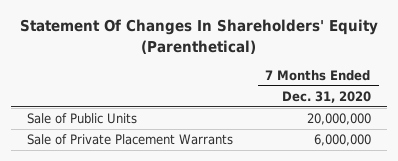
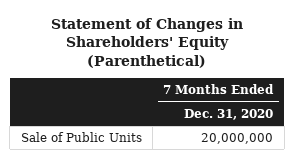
[20,19,379,54] Statement Of Changes In Shareholders' Equity (Parenthetical) -> [51,17,244,69] Statement of Changes in Shareholders' Equity (Parenthetical)
[27,134,234,146] Sale of Private Placement Warrants -> none

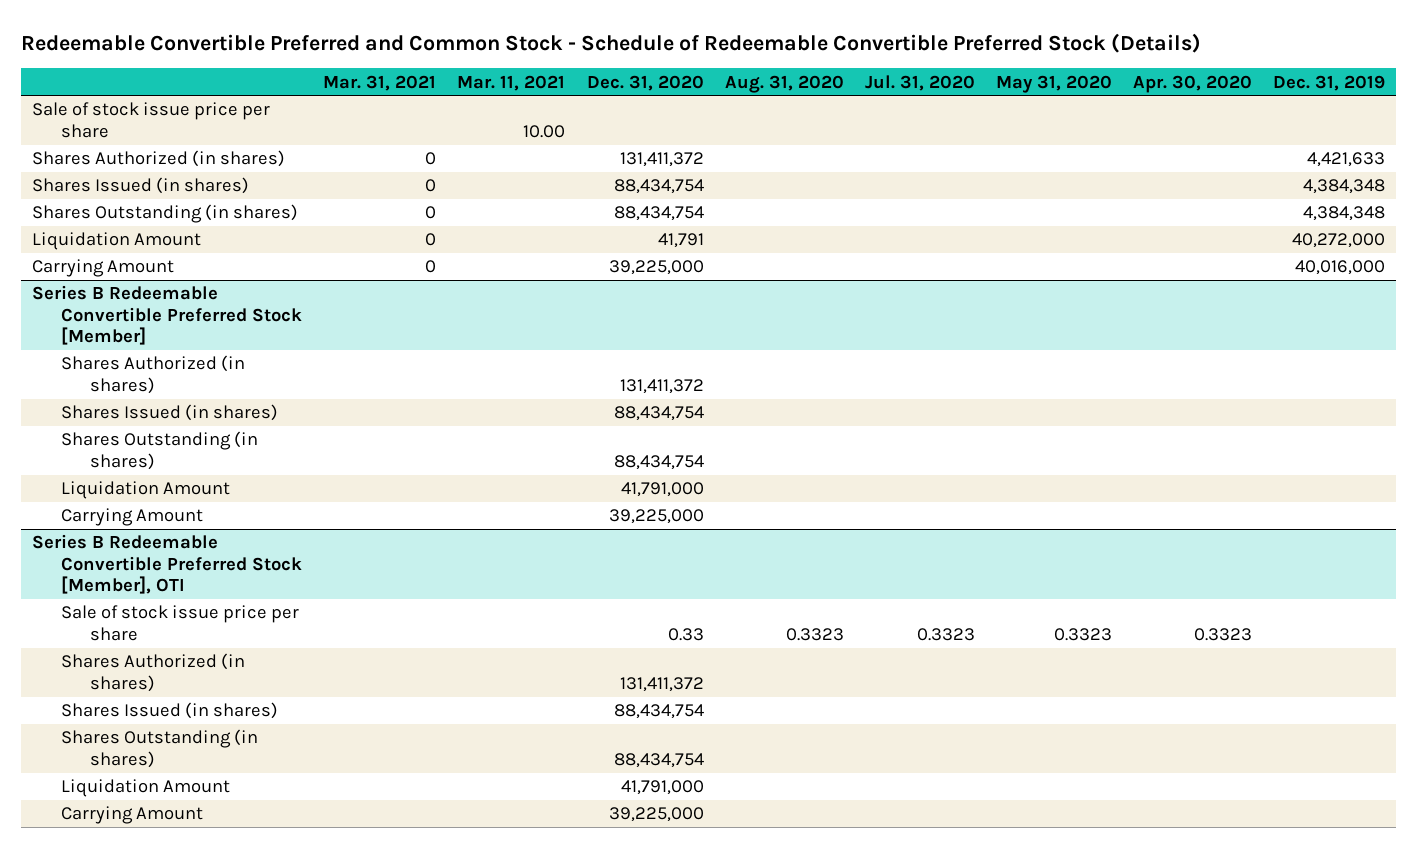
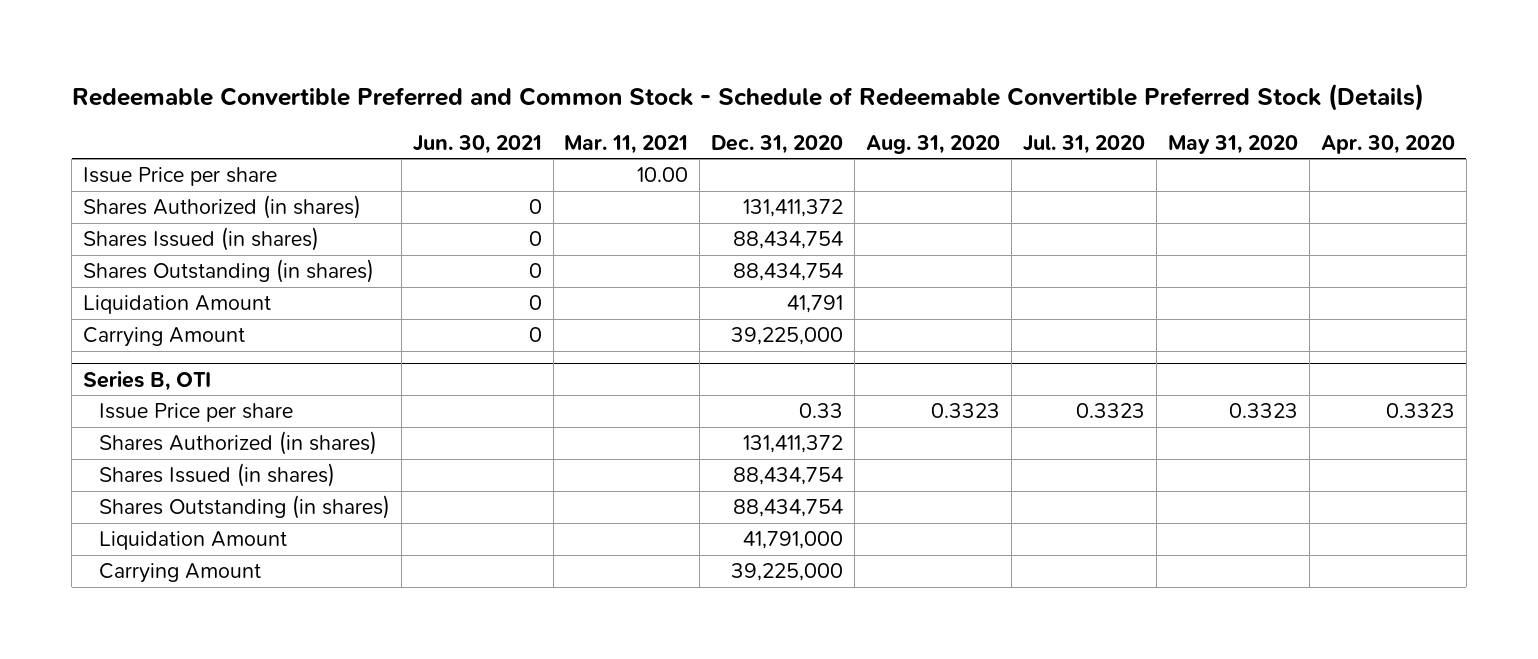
[323,74,437,91] Mar. 31, 2021 -> none
[1273,74,1386,91] Dec. 31, 2019 -> none
none -> [412,134,542,154] Jun. 30, 2021
[31,102,270,138] Sale of stock issue price per share -> [83,167,278,187] Issue Price per share
[31,285,302,346] Series B Redeemable Convertible Preferred Stock [Member] -> none
[60,355,245,394] Shares Authorized (in shares) -> none
[60,404,278,422] Shares Issued (in shares) -> none
[60,431,258,470] Shares Outstanding (in shares) -> none
[60,481,230,500] Liquidation Amount -> none
[60,508,203,527] Carrying Amount -> none
[31,534,302,595] Series B Redeemable Convertible Preferred Stock [Member], OTI -> none
none -> [83,370,212,391] Series B, OTI
[60,605,299,641] Sale of stock issue price per share -> [98,403,293,423] Issue Price per share

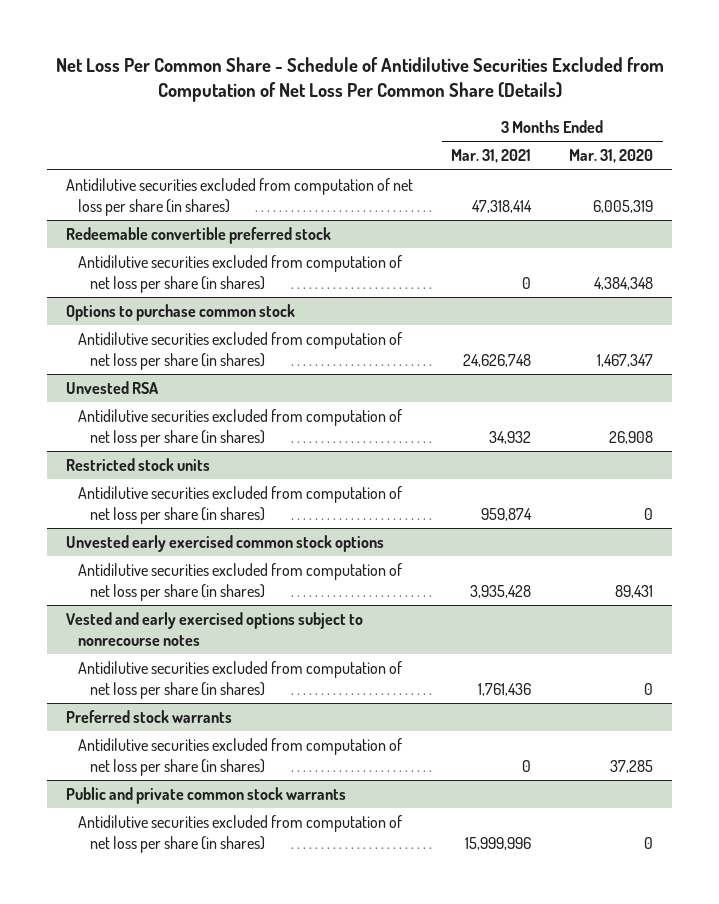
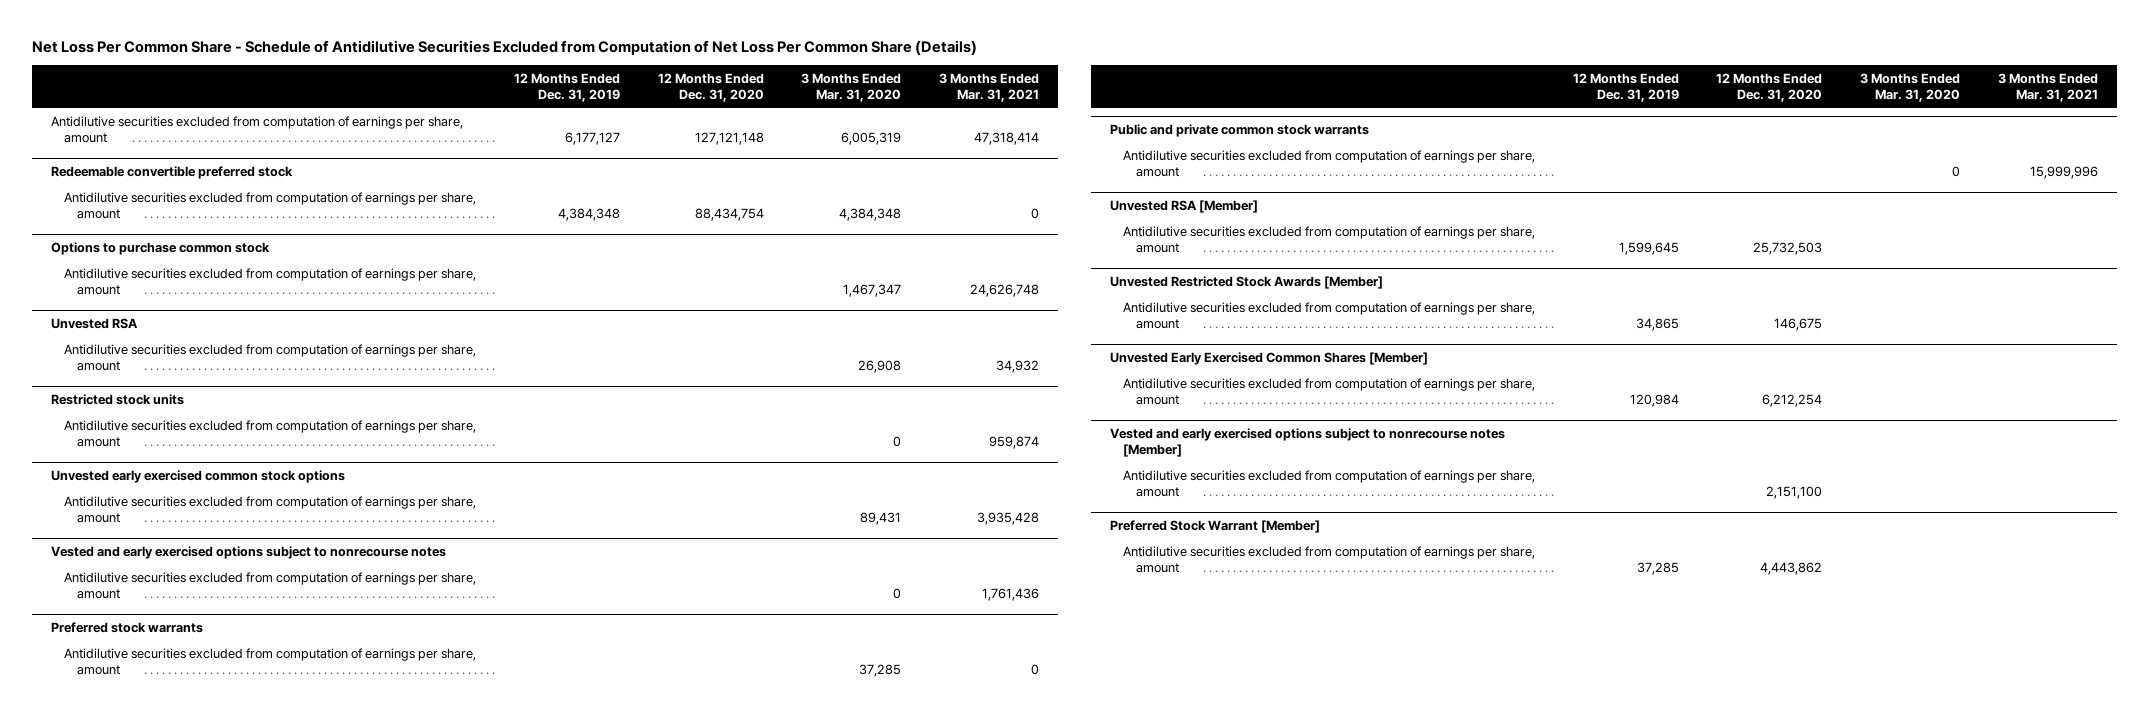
none -> [513,72,620,103] 12 Months Ended Dec. 31, 2019
none -> [657,72,764,103] 12 Months Ended Dec. 31, 2020
[65,177,413,216] Antidilutive securities excluded from computation of net loss per share (in shares) -> [50,115,463,143] Antidilutive securities excluded from computation of earnings per share, amount
[78,254,403,293] Antidilutive securities excluded from computation of net loss per share (in shares) -> [63,191,476,219] Antidilutive securities excluded from computation of earnings per share, amount
[78,331,403,370] Antidilutive securities excluded from computation of net loss per share (in shares) -> [63,267,476,295] Antidilutive securities excluded from computation of earnings per share, amount
[78,408,403,447] Antidilutive securities excluded from computation of net loss per share (in shares) -> [63,343,476,371] Antidilutive securities excluded from computation of earnings per share, amount
[78,485,403,524] Antidilutive securities excluded from computation of net loss per share (in shares) -> [63,419,476,447] Antidilutive securities excluded from computation of earnings per share, amount
[78,562,403,601] Antidilutive securities excluded from computation of net loss per share (in shares) -> [63,495,476,523] Antidilutive securities excluded from computation of earnings per share, amount
[78,660,403,699] Antidilutive securities excluded from computation of net loss per share (in shares) -> [63,571,476,599] Antidilutive securities excluded from computation of earnings per share, amount
[78,737,403,776] Antidilutive securities excluded from computation of net loss per share (in shares) -> [63,647,476,675] Antidilutive securities excluded from computation of earnings per share, amount
[78,814,403,853] Antidilutive securities excluded from computation of net loss per share (in shares) -> [1122,149,1535,177] Antidilutive securities excluded from computation of earnings per share, amount
none -> [1109,199,1258,213] Unvested RSA [Member]
none -> [1122,225,1535,253] Antidilutive securities excluded from computation of earnings per share, amount
none -> [1109,275,1383,289] Unvested Restricted Stock Awards [Member]
none -> [1122,301,1535,329] Antidilutive securities excluded from computation of earnings per share, amount
none -> [1109,351,1428,365] Unvested Early Exercised Common Shares [Member]
none -> [1122,377,1535,405] Antidilutive securities excluded from computation of earnings per share, amount
none -> [1109,427,1505,458] Vested and early exercised options subject to nonrecourse notes [Member]
none -> [1122,469,1535,497] Antidilutive securities excluded from computation of earnings per share, amount
none -> [1109,519,1320,533] Preferred Stock Warrant [Member]
none -> [1122,545,1535,573] Antidilutive securities excluded from computation of earnings per share, amount

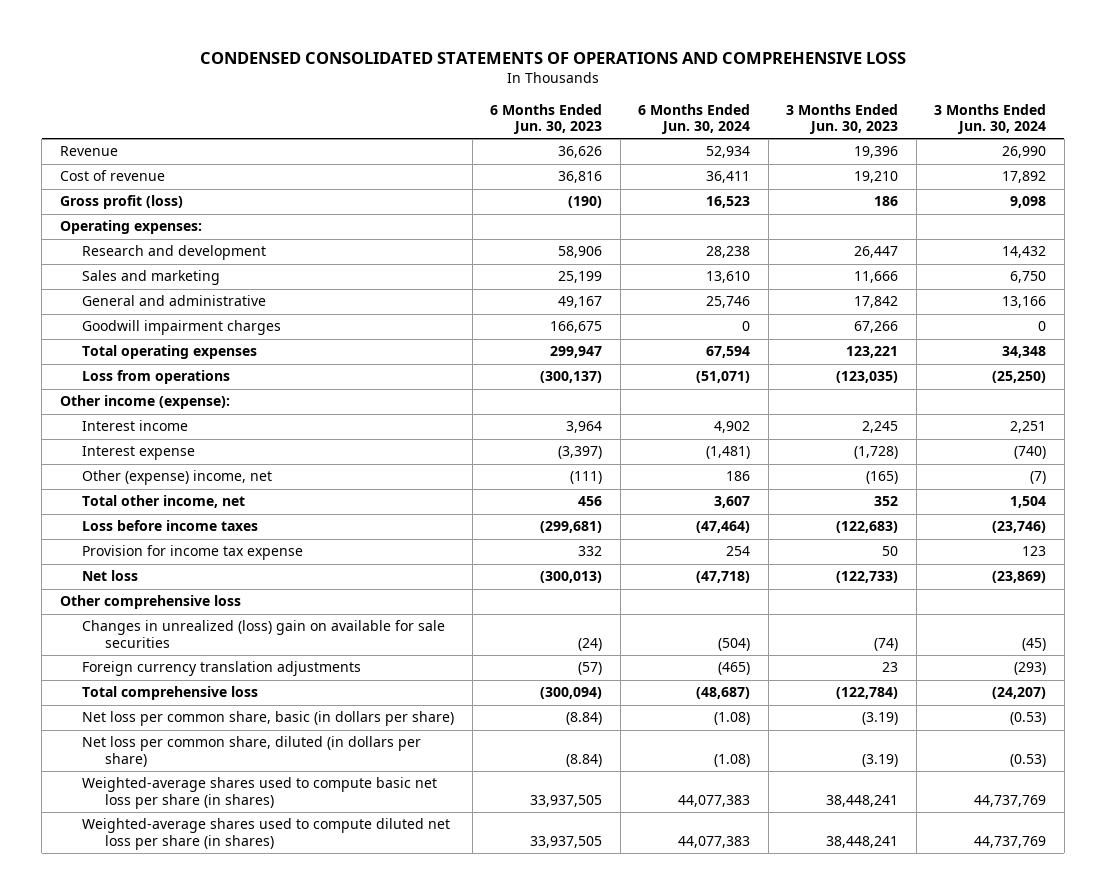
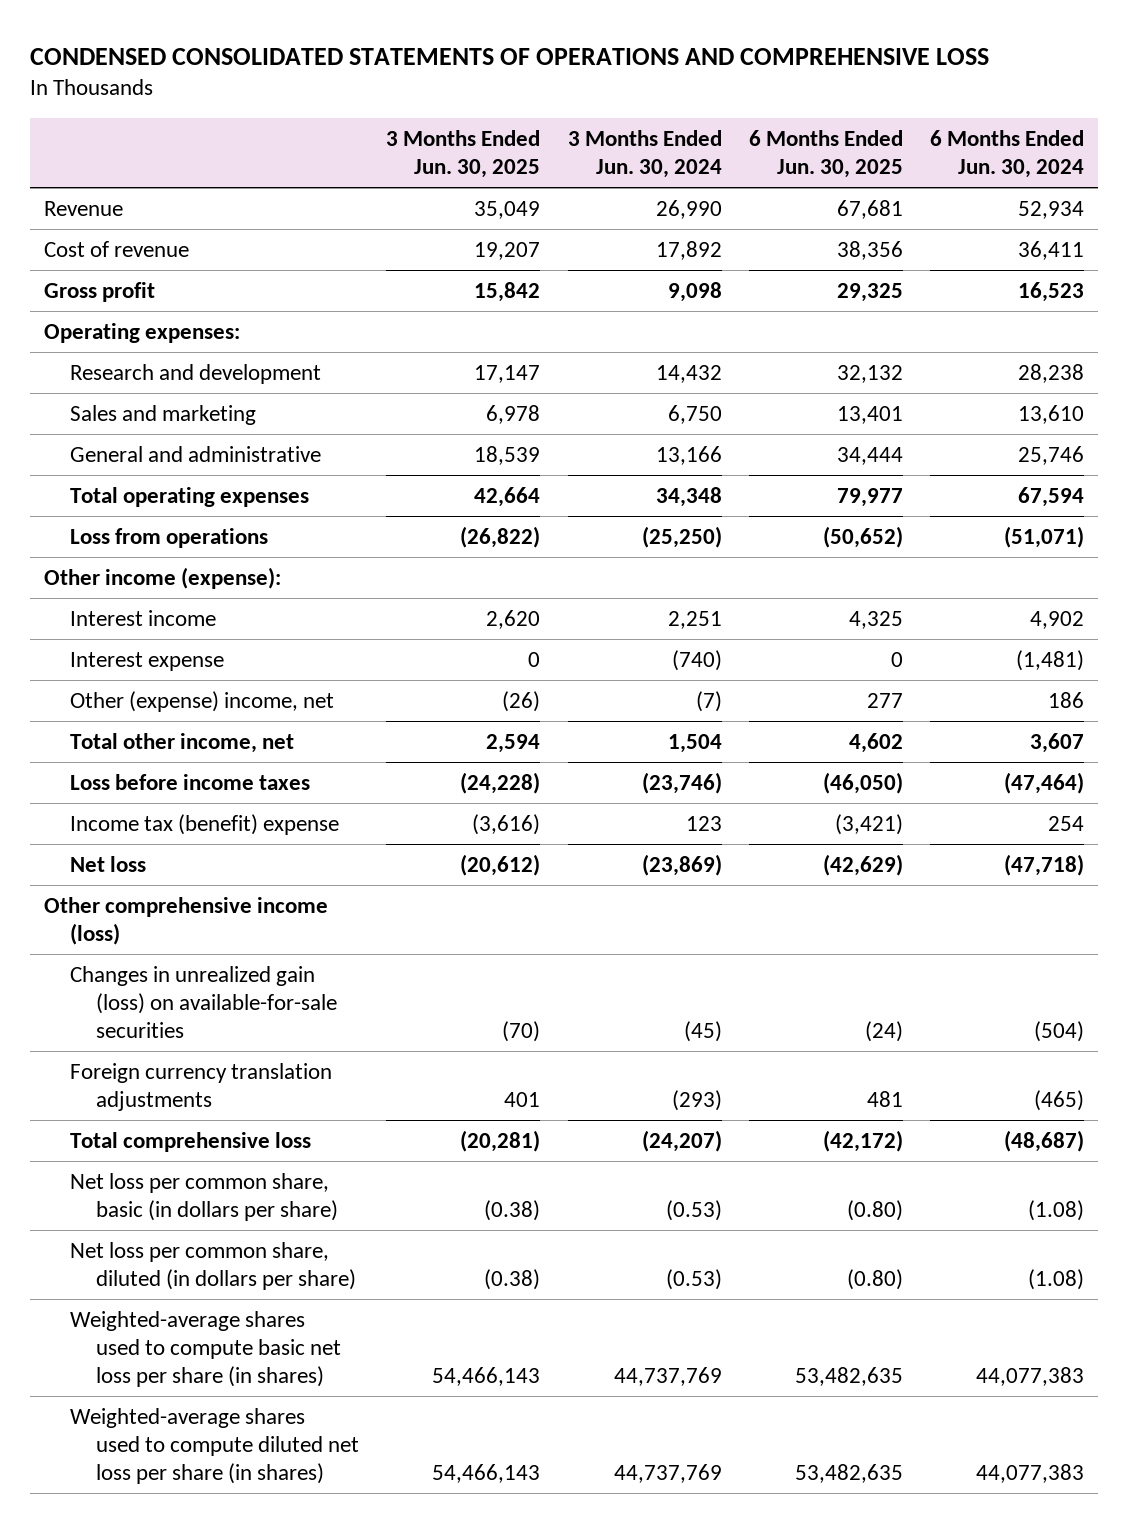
[490,103,603,135] 6 Months Ended Jun. 30, 2023 -> none
[786,103,899,135] 3 Months Ended Jun. 30, 2023 -> none
none -> [386,129,541,178] 3 Months Ended Jun. 30, 2025
none -> [749,129,904,178] 6 Months Ended Jun. 30, 2025
[59,195,183,210] Gross profit (loss) -> [44,281,156,302] Gross profit
[82,320,282,336] Goodwill impairment charges -> none
[82,545,304,561] Provision for income tax expense -> [70,813,340,835] Income tax (benefit) expense
[59,595,241,610] Other comprehensive loss -> [44,896,329,945] Other comprehensive income (loss)
[82,620,446,649] Changes in unrealized (loss) gain on available for sale securities -> [70,965,337,1039] Changes in unrealized gain (loss) on available-for-sale securities

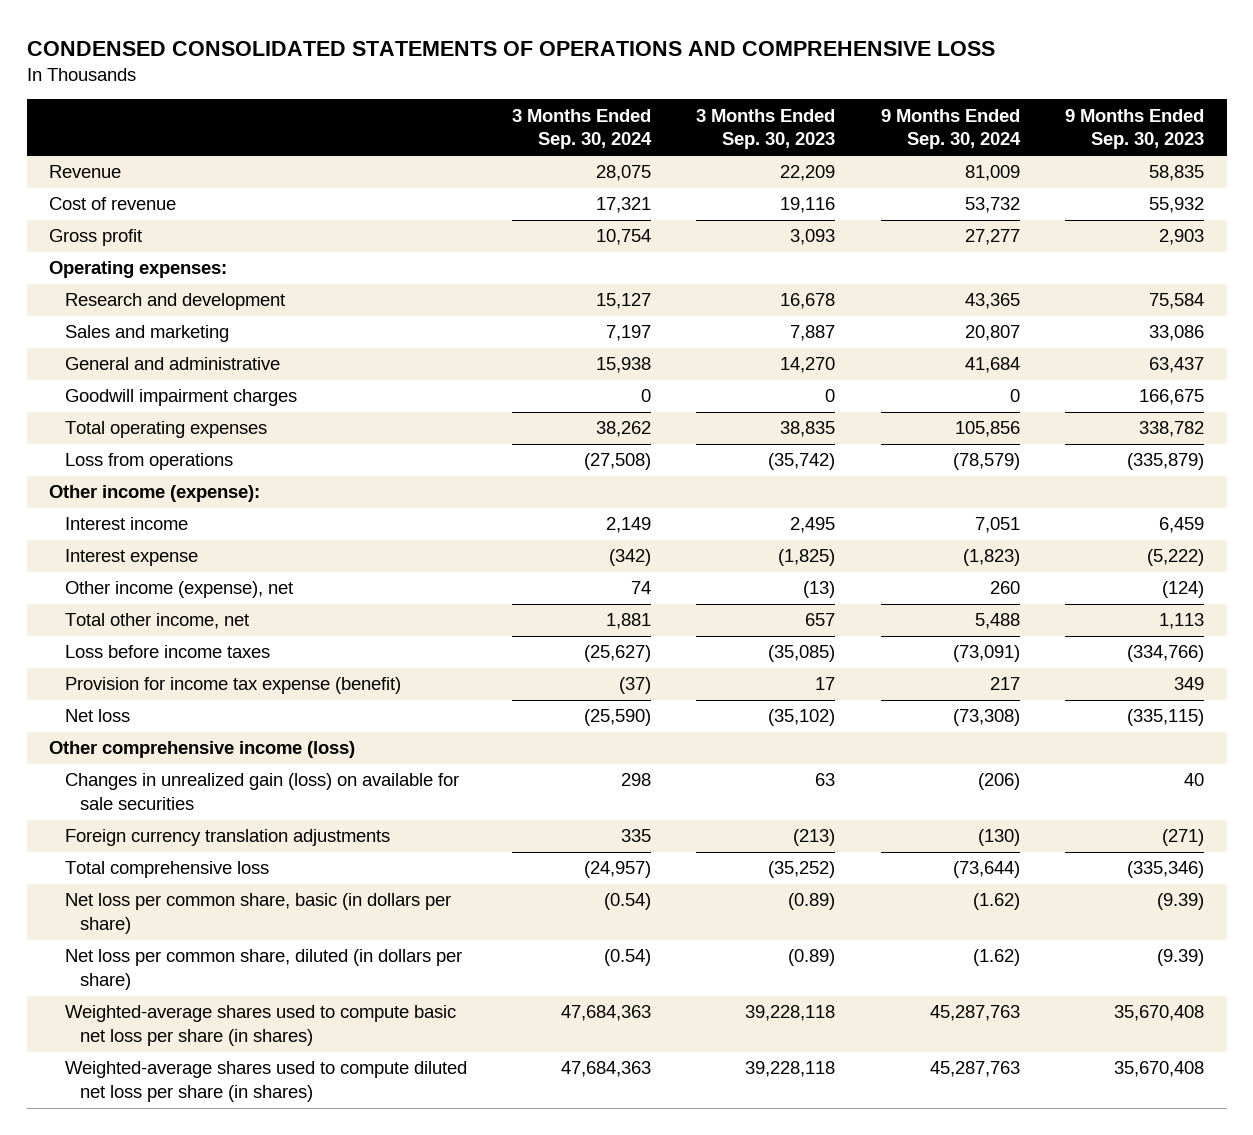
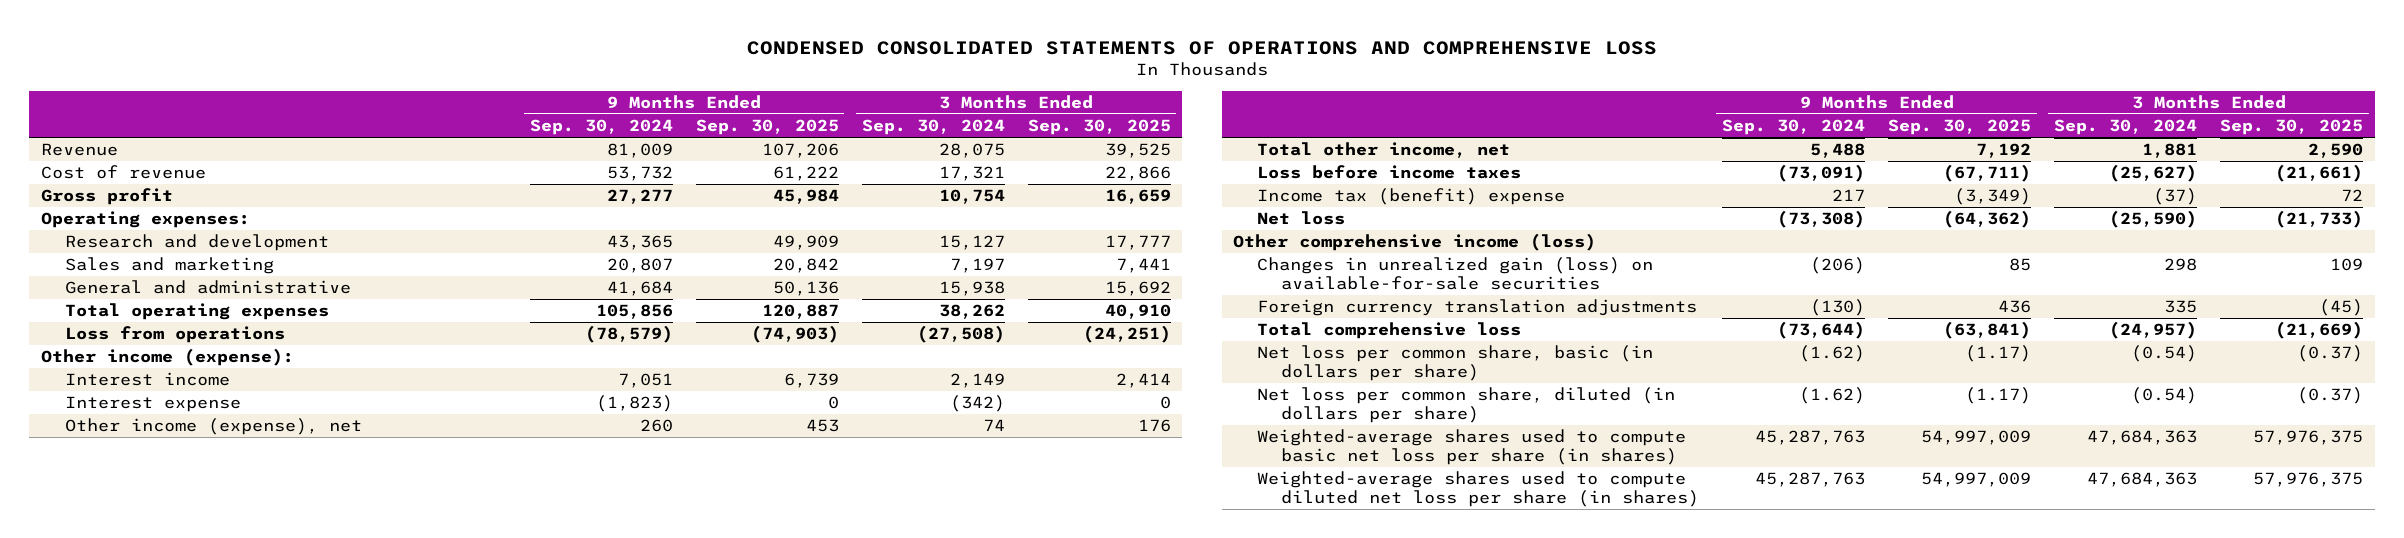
[696,108,836,150] 3 Months Ended Sep. 30, 2023 -> none
[1064,108,1204,150] 9 Months Ended Sep. 30, 2023 -> none
none -> [695,119,839,136] Sep. 30, 2025
none -> [1027,119,1171,136] Sep. 30, 2025
[64,389,297,407] Goodwill impairment charges -> none
[64,677,401,695] Provision for income tax expense (benefit) -> [1257,188,1566,206] Income tax (benefit) expense
[64,773,459,811] Changes in unrealized gain (loss) on available for sale securities -> [1257,257,1654,290] Changes in unrealized gain (loss) on available-for-sale securities

